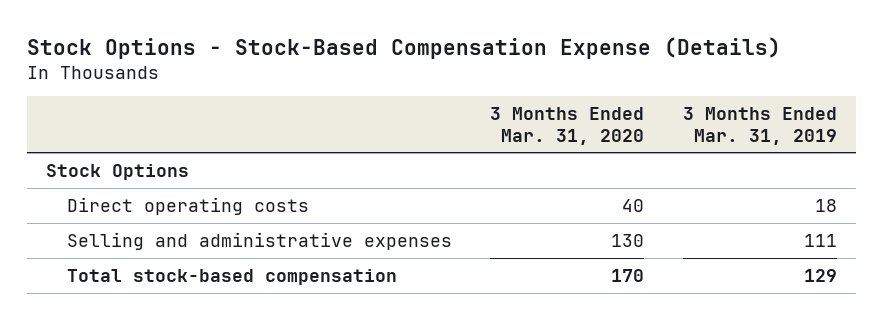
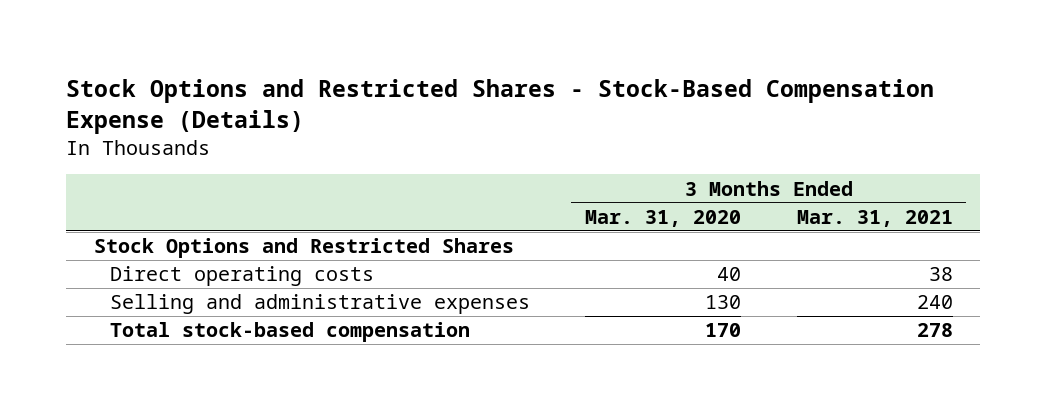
[27,36,782,59] Stock Options - Stock-Based Compensation Expense (Details) -> [66,79,935,134] Stock Options and Restricted Shares - Stock-Based Compensation Expense (Details)
[682,107,837,145] 3 Months Ended Mar. 31, 2019 -> none
none -> [796,209,953,227] Mar. 31, 2021
[46,163,190,180] Stock Options -> [94,238,515,259] Stock Options and Restricted Shares

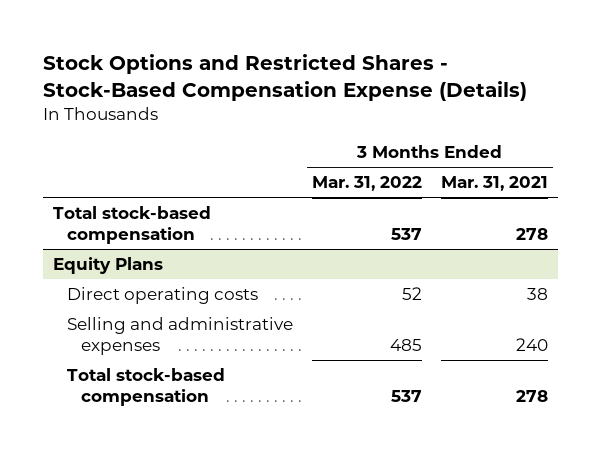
[585,209,742,227] Mar. 31, 2020 -> none
none -> [312,176,423,192] Mar. 31, 2022
[94,238,515,259] Stock Options and Restricted Shares -> none
none -> [52,205,211,245] Total stock-based compensation
none -> [52,256,163,274] Equity Plans

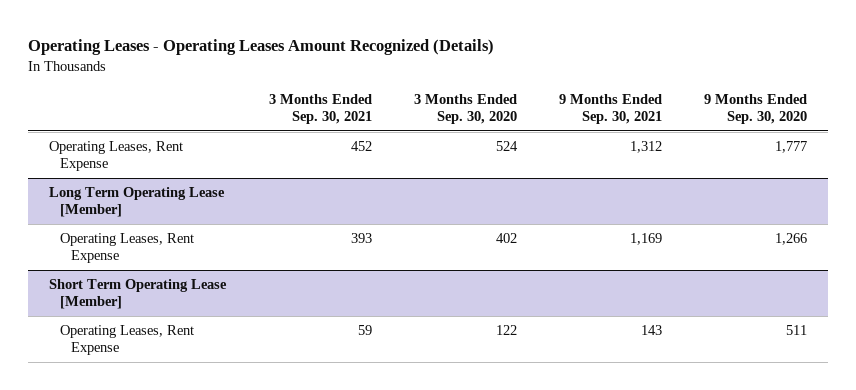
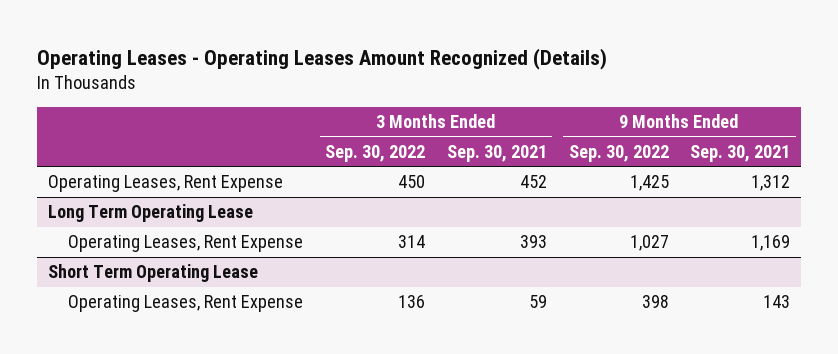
[413,93,517,125] 3 Months Ended Sep. 30, 2020 -> none
[703,93,807,125] 9 Months Ended Sep. 30, 2020 -> none
none -> [325,144,426,162] Sep. 30, 2022
none -> [568,144,669,162] Sep. 30, 2022
[49,186,226,218] Long Term Operating Lease [Member] -> [47,204,253,223] Long Term Operating Lease
[49,278,228,310] Short Term Operating Lease [Member] -> [47,264,258,283] Short Term Operating Lease

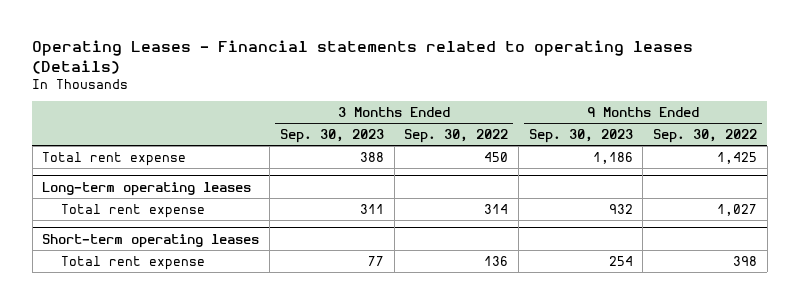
[36,47,607,70] Operating Leases - Operating Leases Amount Recognized (Details) -> [32,39,694,74] Operating Leases - Financial statements related to operating leases (Details)
[446,144,547,162] Sep. 30, 2021 -> none
[690,144,791,162] Sep. 30, 2021 -> none
none -> [279,129,384,144] Sep. 30, 2023
none -> [528,129,633,144] Sep. 30, 2023
[47,175,283,193] Operating Leases, Rent Expense -> [42,151,187,166] Total rent expense
[47,204,253,223] Long Term Operating Lease -> [42,181,252,196] Long-term operating leases
[68,235,304,253] Operating Leases, Rent Expense -> [61,203,206,218] Total rent expense
[47,264,258,283] Short Term Operating Lease -> [42,233,260,248] Short-term operating leases
[68,295,304,313] Operating Leases, Rent Expense -> [61,255,206,270] Total rent expense

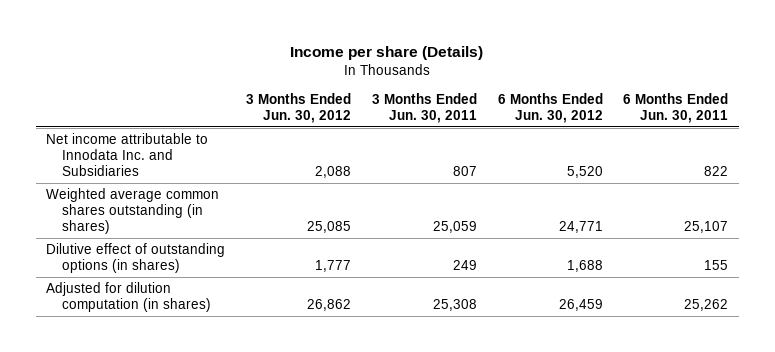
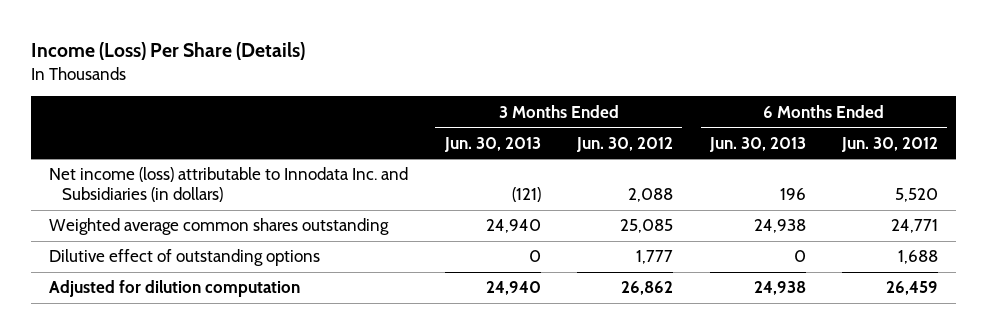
[290,45,484,60] Income per share (Details) -> [30,41,305,60] Income (Loss) Per Share (Details)
[371,93,477,124] 3 Months Ended Jun. 30, 2011 -> none
[623,93,729,124] 6 Months Ended Jun. 30, 2011 -> none
none -> [443,136,541,152] Jun. 30, 2013
none -> [708,136,806,152] Jun. 30, 2013
[46,133,209,177] Net income attributable to Innodata Inc. and Subsidiaries -> [49,167,409,202] Net income (loss) attributable to Innodata Inc. and Subsidiaries (in dollars)
[46,188,220,235] Weighted average common shares outstanding (in shares) -> [49,218,390,236] Weighted average common shares outstanding
[46,243,226,274] Dilutive effect of outstanding options (in shares) -> [49,249,321,267] Dilutive effect of outstanding options
[46,282,212,313] Adjusted for dilution computation (in shares) -> [49,280,301,298] Adjusted for dilution computation

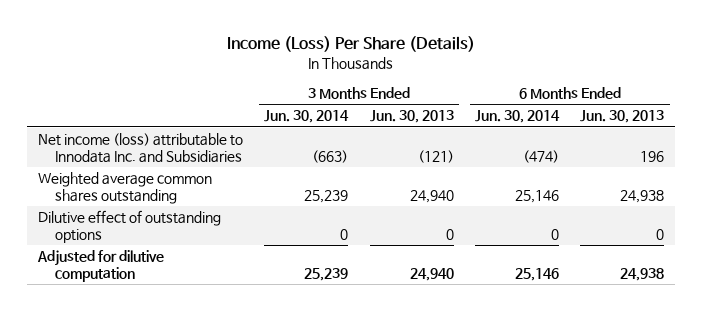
[576,136,674,152] Jun. 30, 2012 -> none
[841,136,939,152] Jun. 30, 2012 -> none
none -> [264,110,350,124] Jun. 30, 2014
none -> [475,110,561,124] Jun. 30, 2014
[49,167,409,202] Net income (loss) attributable to Innodata Inc. and Subsidiaries (in dollars) -> [38,133,244,163] Net income (loss) attributable to Innodata Inc. and Subsidiaries
[49,280,301,298] Adjusted for dilution computation -> [37,250,165,282] Adjusted for dilutive computation

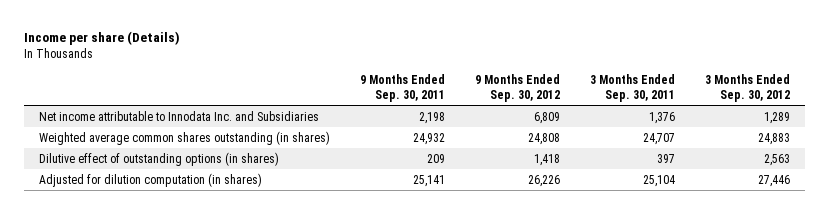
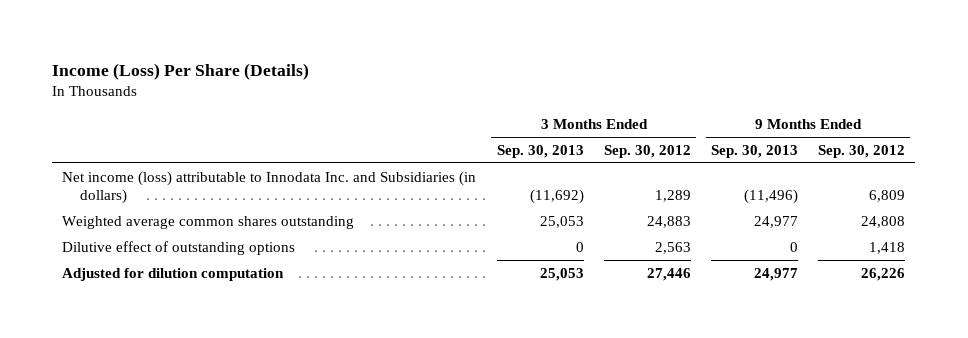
[23,30,180,45] Income per share (Details) -> [52,62,310,80] Income (Loss) Per Share (Details)
[359,74,445,102] 9 Months Ended Sep. 30, 2011 -> none
[589,74,675,102] 3 Months Ended Sep. 30, 2011 -> none
none -> [496,144,584,158] Sep. 30, 2013
none -> [711,144,799,158] Sep. 30, 2013
[38,110,319,121] Net income attributable to Innodata Inc. and Subsidiaries -> [62,170,477,204] Net income (loss) attributable to Innodata Inc. and Subsidiaries (in dollars)
[38,130,330,145] Weighted average common shares outstanding (in shares) -> [62,215,355,229] Weighted average common shares outstanding
[38,151,279,166] Dilutive effect of outstanding options (in shares) -> [62,240,296,255] Dilutive effect of outstanding options
[38,172,262,187] Adjusted for dilution computation (in shares) -> [62,267,285,281] Adjusted for dilution computation

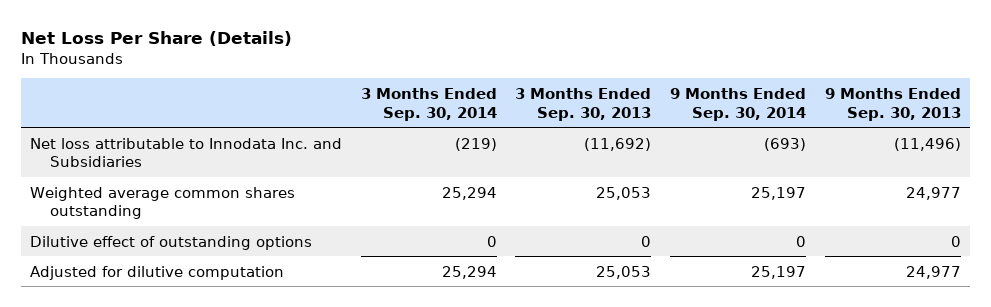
[52,62,310,80] Income (Loss) Per Share (Details) -> [20,30,292,46] Net Loss Per Share (Details)
[603,144,691,158] Sep. 30, 2012 -> none
[818,144,906,158] Sep. 30, 2012 -> none
none -> [360,87,497,121] 3 Months Ended Sep. 30, 2014
none -> [669,87,806,121] 9 Months Ended Sep. 30, 2014
[62,170,477,204] Net income (loss) attributable to Innodata Inc. and Subsidiaries (in dollars) -> [30,137,343,168] Net loss attributable to Innodata Inc. and Subsidiaries
[62,267,285,281] Adjusted for dilution computation -> [30,265,285,280] Adjusted for dilutive computation

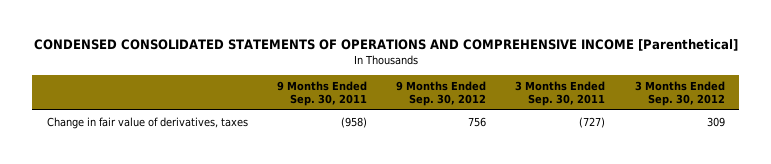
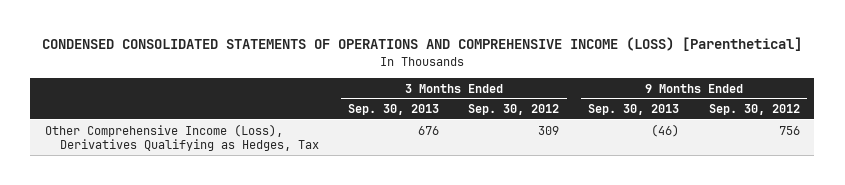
[33,39,738,52] CONDENSED CONSOLIDATED STATEMENTS OF OPERATIONS AND COMPREHENSIVE INCOME [Parenthetical] -> [42,37,803,52] CONDENSED CONSOLIDATED STATEMENTS OF OPERATIONS AND COMPREHENSIVE INCOME (LOSS) [Parenthetical]
[276,80,367,107] 9 Months Ended Sep. 30, 2011 -> none
[515,80,606,107] 3 Months Ended Sep. 30, 2011 -> none
none -> [348,104,440,116] Sep. 30, 2013
none -> [588,104,680,116] Sep. 30, 2013
[46,116,248,129] Change in fair value of derivatives, taxes -> [45,123,320,152] Other Comprehensive Income (Loss), Derivatives Qualifying as Hedges, Tax

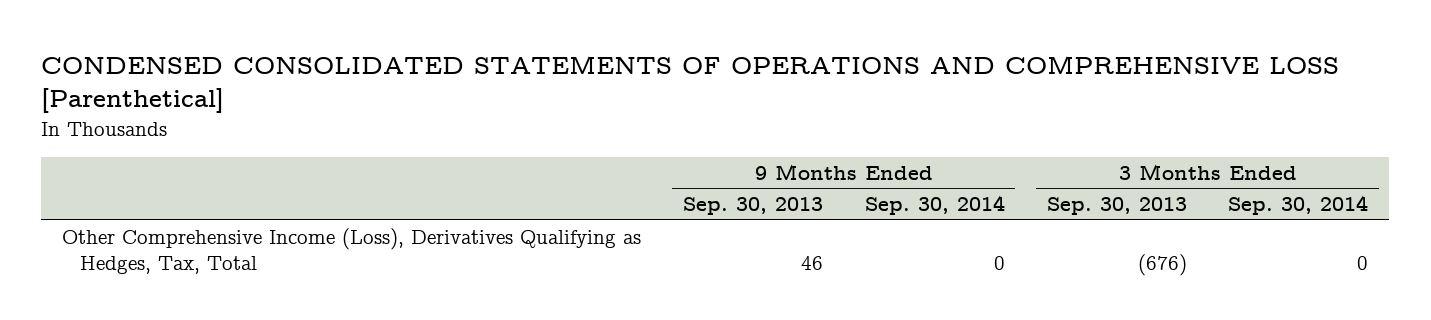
[42,37,803,52] CONDENSED CONSOLIDATED STATEMENTS OF OPERATIONS AND COMPREHENSIVE INCOME (LOSS) [Parenthetical] -> [41,56,1340,114] CONDENSED CONSOLIDATED STATEMENTS OF OPERATIONS AND COMPREHENSIVE LOSS [Parenthetical]
[468,104,560,116] Sep. 30, 2012 -> none
[708,104,800,116] Sep. 30, 2012 -> none
none -> [864,195,1005,216] Sep. 30, 2014
none -> [1228,195,1369,216] Sep. 30, 2014
[45,123,320,152] Other Comprehensive Income (Loss), Derivatives Qualifying as Hedges, Tax -> [62,228,642,275] Other Comprehensive Income (Loss), Derivatives Qualifying as Hedges, Tax, Total
[418,125,440,135] 676 -> [1137,254,1187,277] (676)
[651,123,680,137] (46) -> [800,256,823,271] 46

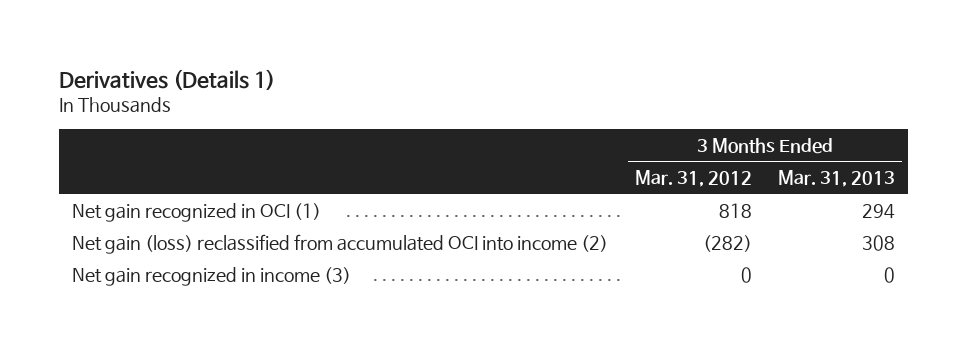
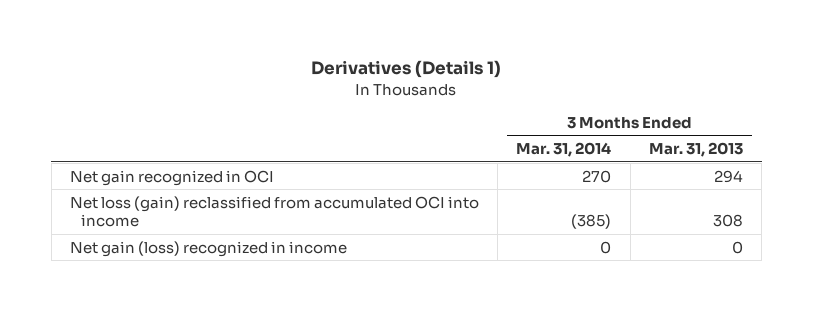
[634,169,752,187] Mar. 31, 2012 -> none
none -> [516,142,612,158] Mar. 31, 2014
[72,202,322,222] Net gain recognized in OCI (1) -> [69,169,274,186] Net gain recognized in OCI
[72,233,609,254] Net gain (loss) reclassified from accumulated OCI into income (2) -> [69,195,479,227] Net loss (gain) reclassified from accumulated OCI into income
[72,266,352,286] Net gain recognized in income (3) -> [69,240,347,257] Net gain (loss) recognized in income

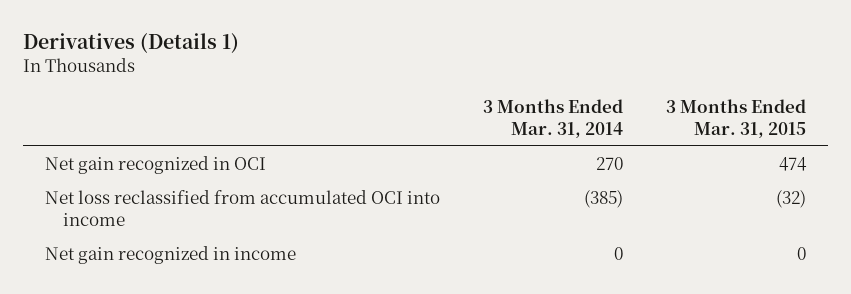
[648,142,743,158] Mar. 31, 2013 -> none
none -> [666,98,807,138] 3 Months Ended Mar. 31, 2015
[69,195,479,227] Net loss (gain) reclassified from accumulated OCI into income -> [44,190,440,227] Net loss reclassified from accumulated OCI into income
[69,240,347,257] Net gain (loss) recognized in income -> [44,246,296,265] Net gain recognized in income

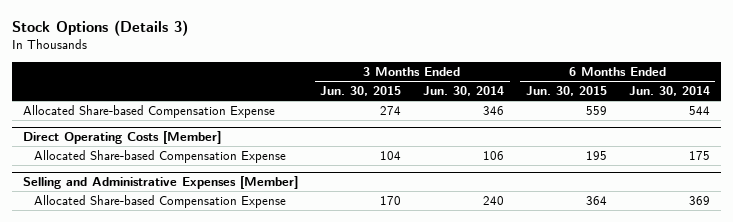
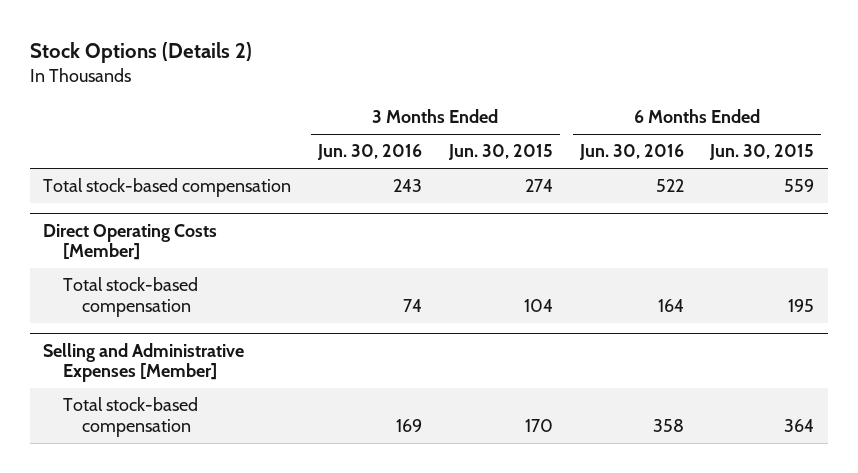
[12,20,189,37] Stock Options (Details 3) -> [29,41,252,63] Stock Options (Details 2)
[423,86,505,97] Jun. 30, 2014 -> none
[628,86,710,97] Jun. 30, 2014 -> none
none -> [317,144,423,161] Jun. 30, 2016
none -> [578,144,684,161] Jun. 30, 2016
[23,104,276,118] Allocated Share-based Compensation Expense -> [43,178,292,198] Total stock-based compensation
[33,149,286,163] Allocated Share-based Compensation Expense -> [62,277,198,318] Total stock-based compensation
[33,194,286,208] Allocated Share-based Compensation Expense -> [62,397,198,438] Total stock-based compensation

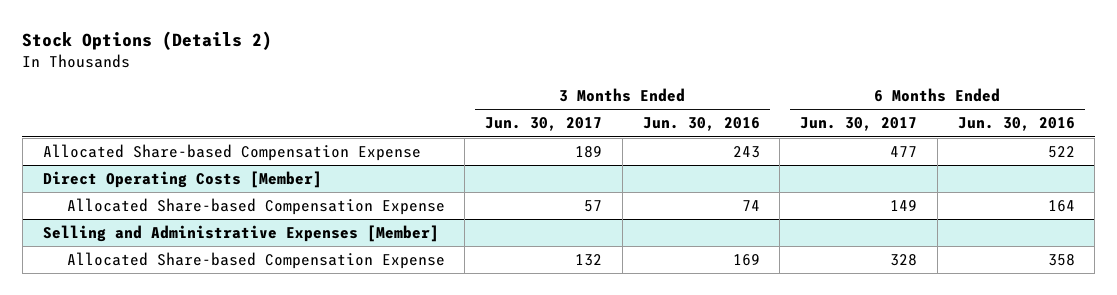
[447,144,553,161] Jun. 30, 2015 -> none
[709,144,815,161] Jun. 30, 2015 -> none
none -> [485,117,603,132] Jun. 30, 2017
none -> [800,117,918,132] Jun. 30, 2017
[43,178,292,198] Total stock-based compensation -> [42,144,421,162] Allocated Share-based Compensation Expense
[62,277,198,318] Total stock-based compensation -> [66,198,445,216] Allocated Share-based Compensation Expense
[62,397,198,438] Total stock-based compensation -> [66,252,445,270] Allocated Share-based Compensation Expense

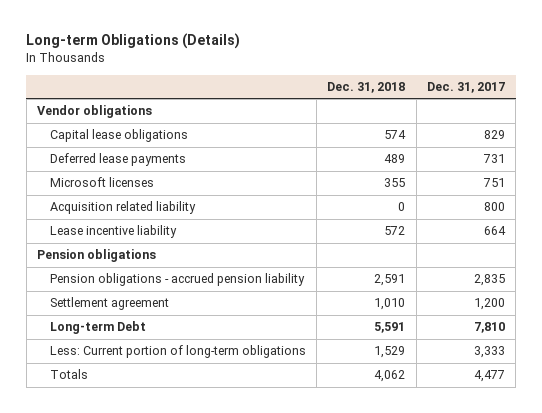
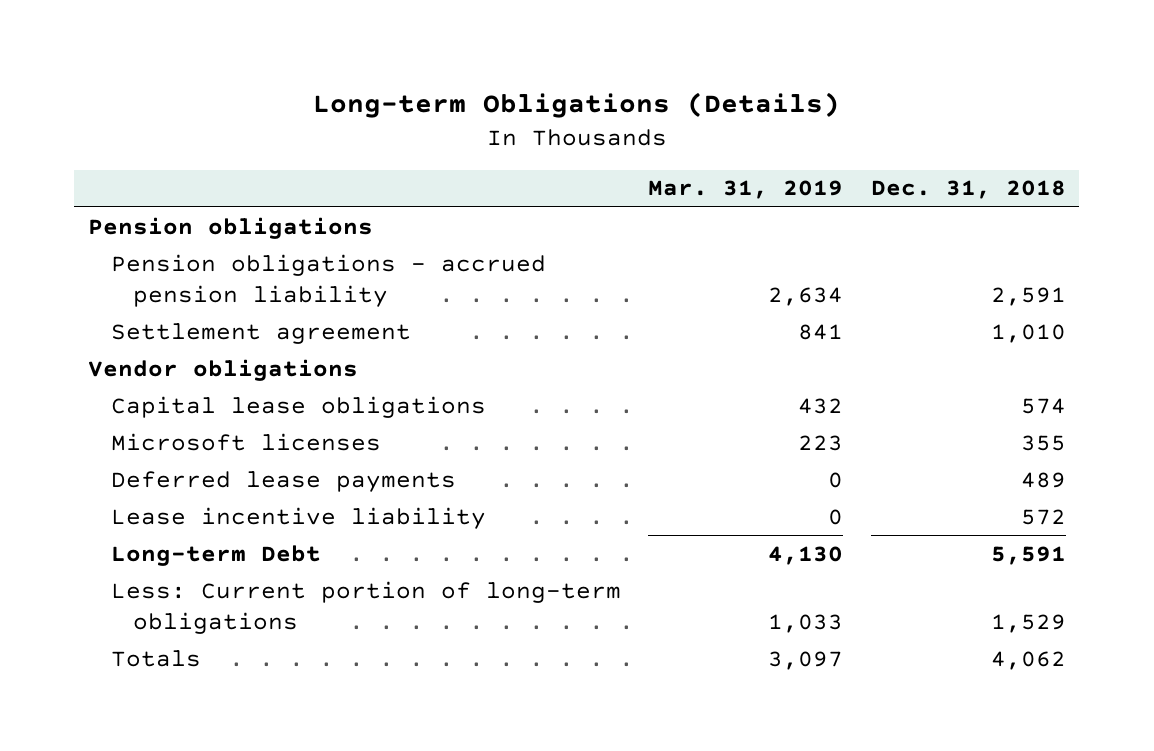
[426,81,505,93] Dec. 31, 2017 -> none
none -> [648,180,844,200] Mar. 31, 2019
[37,249,157,263] Pension obligations -> [88,216,374,239] Pension obligations
[49,273,305,287] Pension obligations - accrued pension liability -> [110,253,546,307] Pension obligations - accrued pension liability
[49,297,169,311] Settlement agreement -> [110,322,411,344] Settlement agreement
[49,201,196,215] Acquisition related liability -> none
[49,153,186,167] Deferred lease payments -> [110,470,456,492] Deferred lease payments

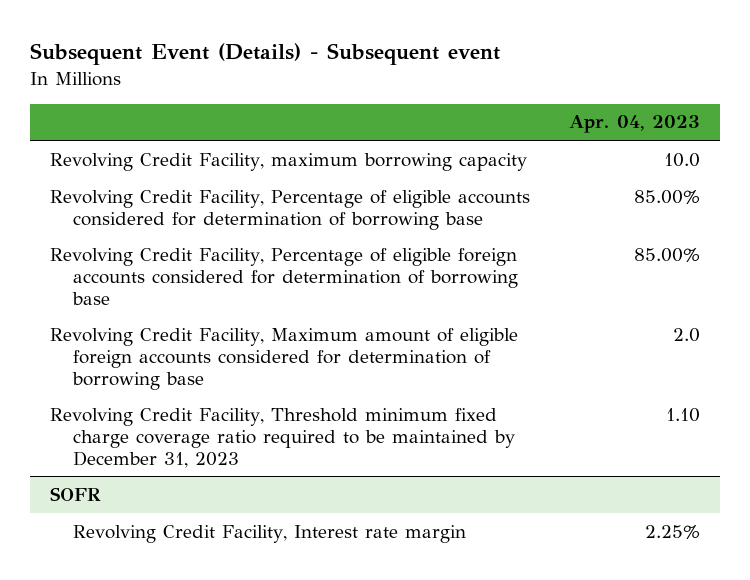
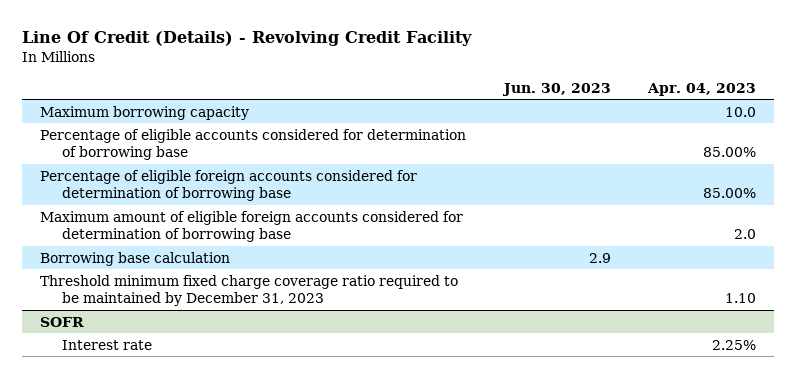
[29,43,500,66] Subsequent Event (Details) - Subsequent event -> [21,31,472,47] Line Of Credit (Details) - Revolving Credit Facility
none -> [501,83,611,97] Jun. 30, 2023
[49,152,527,171] Revolving Credit Facility, maximum borrowing capacity -> [40,105,250,120] Maximum borrowing capacity
[49,189,530,230] Revolving Credit Facility, Percentage of eligible accounts considered for determination of borrowing base -> [40,128,467,161] Percentage of eligible accounts considered for determination of borrowing base
[49,247,519,305] Revolving Credit Facility, Percentage of eligible foreign accounts considered for determination of borrowing base -> [40,169,418,202] Percentage of eligible foreign accounts considered for determination of borrowing base
[49,327,518,390] Revolving Credit Facility, Maximum amount of eligible foreign accounts considered for determination of borrowing base -> [40,210,464,243] Maximum amount of eligible foreign accounts considered for determination of borrowing base
none -> [40,251,231,266] Borrowing base calculation
[49,407,516,468] Revolving Credit Facility, Threshold minimum fixed charge coverage ratio required to be maintained by December 31, 2023 -> [40,274,459,307] Threshold minimum fixed charge coverage ratio required to be maintained by December 31, 2023
[73,524,467,543] Revolving Credit Facility, Interest rate margin -> [62,339,153,350] Interest rate

